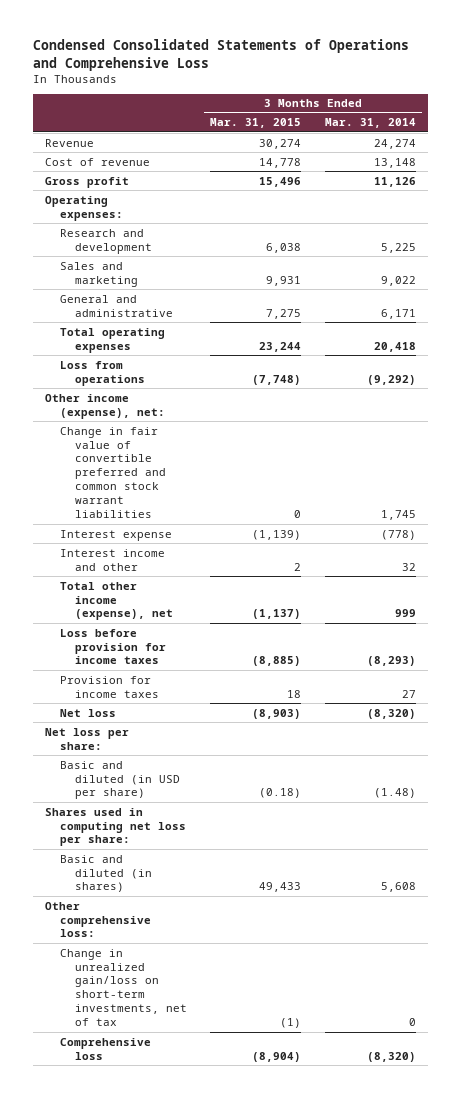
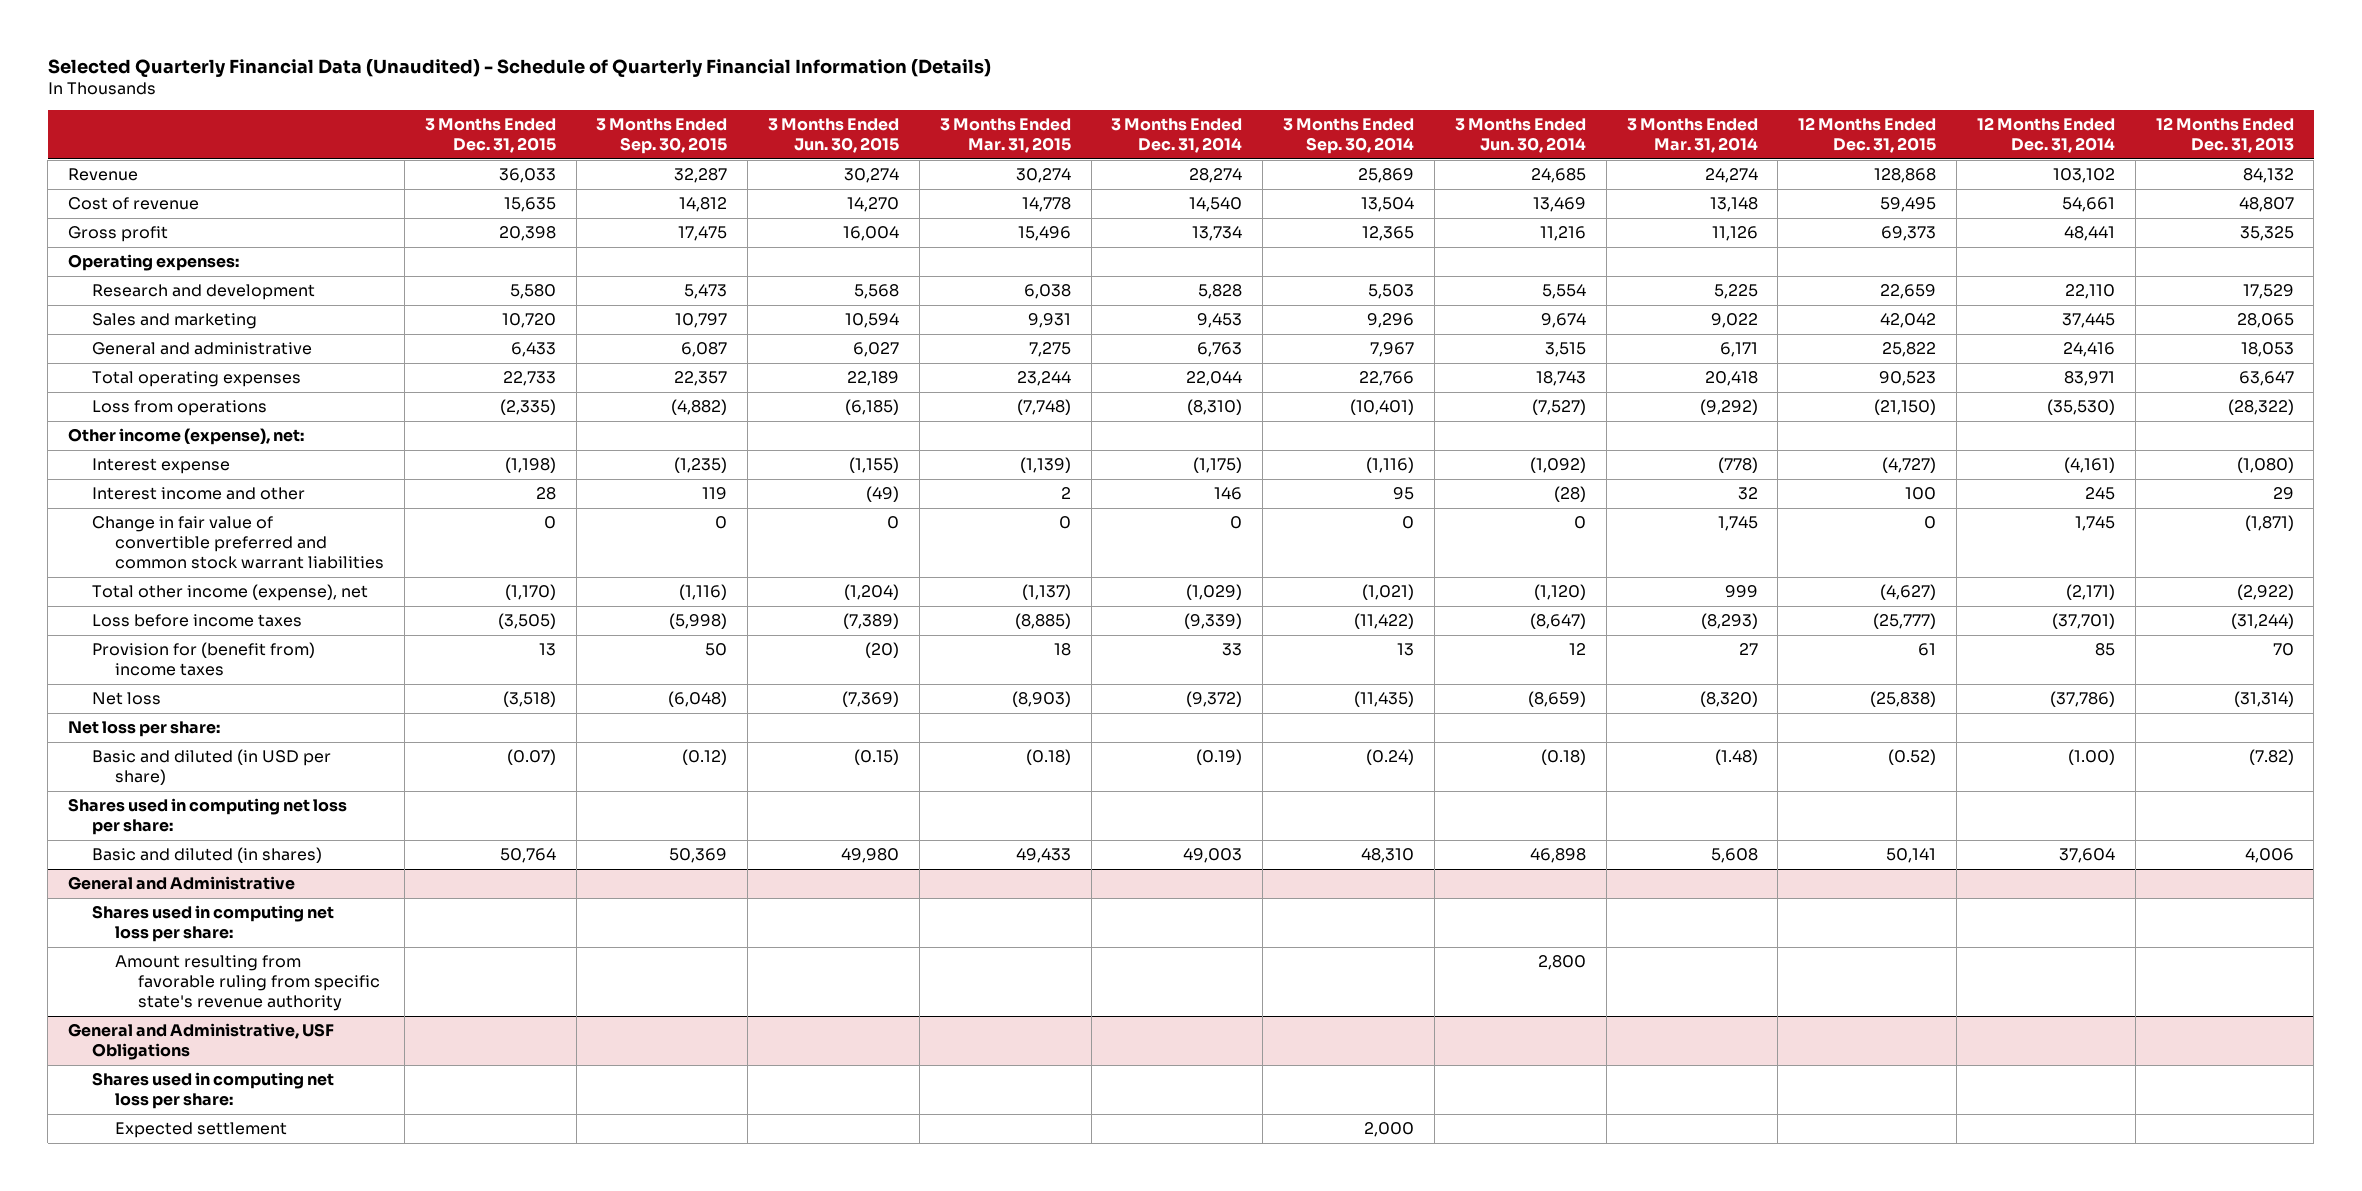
[32,39,409,71] Condensed Consolidated Statements of Operations and Comprehensive Loss -> [47,58,991,77] Selected Quarterly Financial Data (Unaudited) - Schedule of Quarterly Financial Information (Details)
none -> [424,118,556,154] 3 Months Ended Dec. 31, 2015
none -> [596,118,728,155] 3 Months Ended Sep. 30, 2015
none -> [768,118,900,154] 3 Months Ended Jun. 30, 2015
none -> [1111,118,1243,154] 3 Months Ended Dec. 31, 2014
none -> [1283,118,1415,155] 3 Months Ended Sep. 30, 2014
none -> [1454,118,1586,154] 3 Months Ended Jun. 30, 2014
none -> [1798,117,1937,154] 12 Months Ended Dec. 31, 2015
none -> [1976,117,2115,154] 12 Months Ended Dec. 31, 2014
none -> [2155,117,2294,154] 12 Months Ended Dec. 31, 2013
[59,426,166,519] Change in fair value of convertible preferred and common stock warrant liabilities -> [91,516,385,570] Change in fair value of convertible preferred and common stock warrant liabilities
[59,628,166,665] Loss before provision for income taxes -> [91,614,302,628] Loss before income taxes
[59,675,159,698] Provision for income taxes -> [91,642,315,677] Provision for (benefit from) income taxes
[44,901,151,938] Other comprehensive loss: -> none
[59,948,187,1027] Change in unrealized gain/loss on short-term investments, net of tax -> none
[59,1037,151,1060] Comprehensive loss -> none
none -> [68,876,296,891] General and Administrative
none -> [91,905,334,943] Shares used in computing net loss per share:
none -> [115,955,381,1012] Amount resulting from favorable ruling from specific state's revenue authority
none -> [68,1023,335,1061] General and Administrative, USF Obligations
none -> [91,1072,334,1110] Shares used in computing net loss per share:
none -> [115,1122,288,1139] Expected settlement

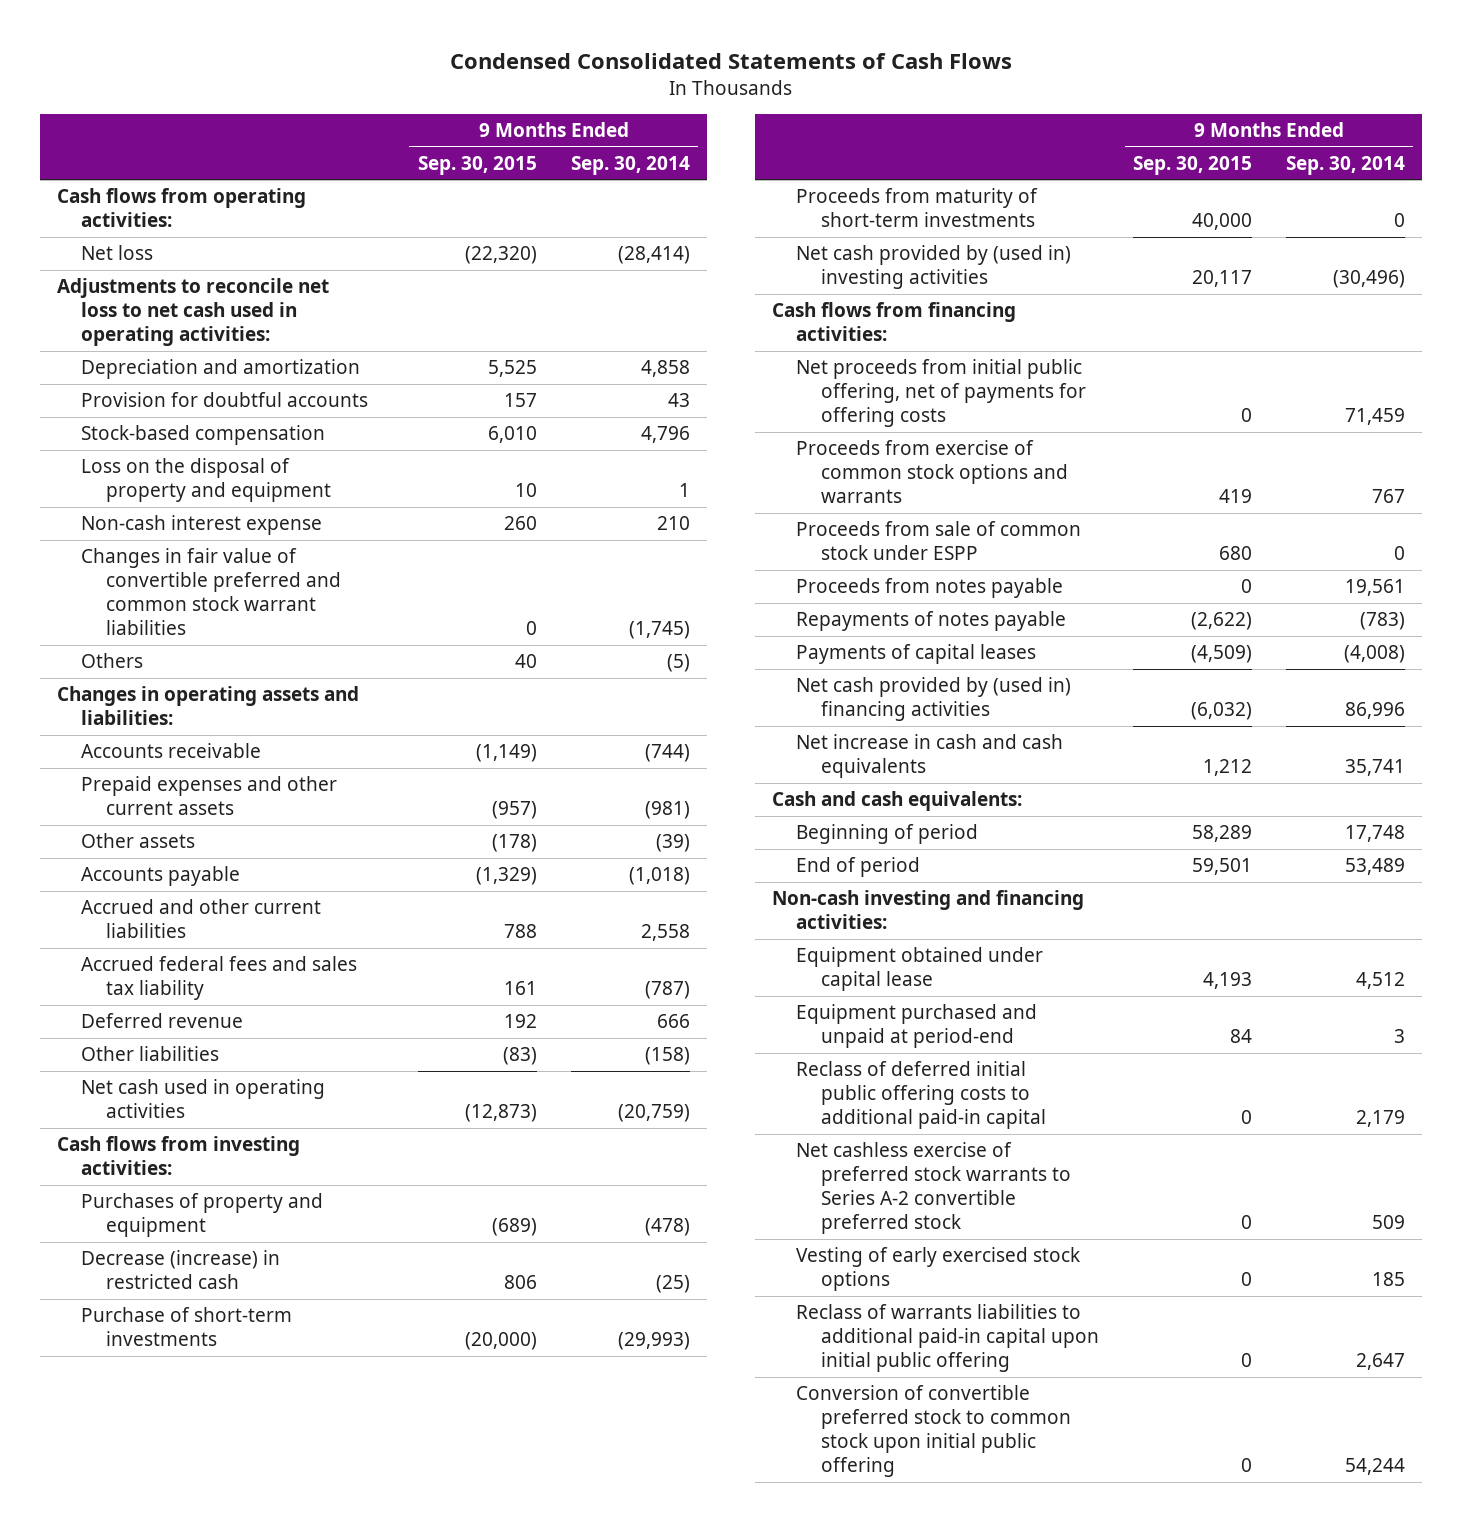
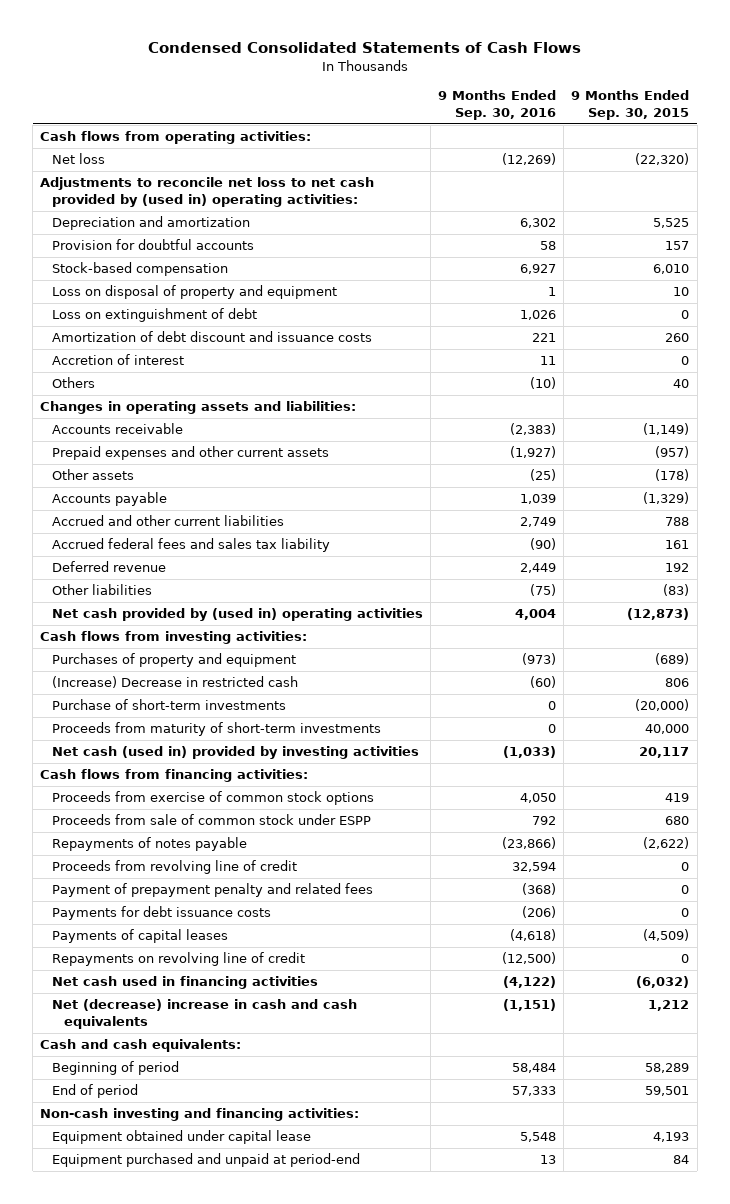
[570,156,690,176] Sep. 30, 2014 -> none
none -> [438,90,557,121] 9 Months Ended Sep. 30, 2016
[56,278,329,347] Adjustments to reconcile net loss to net cash used in operating activities: -> [40,177,375,208] Adjustments to reconcile net loss to net cash provided by (used in) operating activities:
[81,548,342,636] Changes in fair value of convertible preferred and common stock warrant liabilities -> none
[81,458,332,503] Loss on the disposal of property and equipment -> [52,285,338,300] Loss on disposal of property and equipment
none -> [52,308,258,323] Loss on extinguishment of debt
[81,515,323,536] Non-cash interest expense -> [52,331,373,343] Amortization of debt discount and issuance costs
none -> [52,354,185,366] Accretion of interest
[81,1079,326,1119] Net cash used in operating activities -> [52,608,424,622] Net cash provided by (used in) operating activities
[81,1250,281,1290] Decrease (increase) in restricted cash -> [52,676,299,689] (Increase) Decrease in restricted cash
[796,245,1072,290] Net cash provided by (used in) investing activities -> [52,746,420,760] Net cash (used in) provided by investing activities
[796,359,1087,428] Net proceeds from initial public offering, net of payments for offering costs -> none
[796,440,1069,504] Proceeds from exercise of common stock options and warrants -> [52,791,375,806] Proceeds from exercise of common stock options
[796,578,1064,599] Proceeds from notes payable -> none
none -> [52,860,298,875] Proceeds from revolving line of credit
none -> [52,883,374,898] Payment of prepayment penalty and related fees
none -> [52,906,272,921] Payments for debt issuance costs
none -> [52,952,306,967] Repayments on revolving line of credit
[796,677,1072,722] Net cash provided by (used in) financing activities -> [52,976,319,990] Net cash used in financing activities
[796,734,1064,779] Net increase in cash and cash equivalents -> [52,999,358,1030] Net (decrease) increase in cash and cash equivalents
[796,1061,1047,1130] Reclass of deferred initial public offering costs to additional paid-in capital -> none
[796,1142,1072,1235] Net cashless exercise of preferred stock warrants to Series A-2 convertible preferred stock -> none
[796,1247,1081,1292] Vesting of early exercised stock options -> none
[796,1304,1100,1373] Reclass of warrants liabilities to additional paid-in capital upon initial public offering -> none
[796,1385,1072,1478] Conversion of convertible preferred stock to common stock upon initial public offering -> none

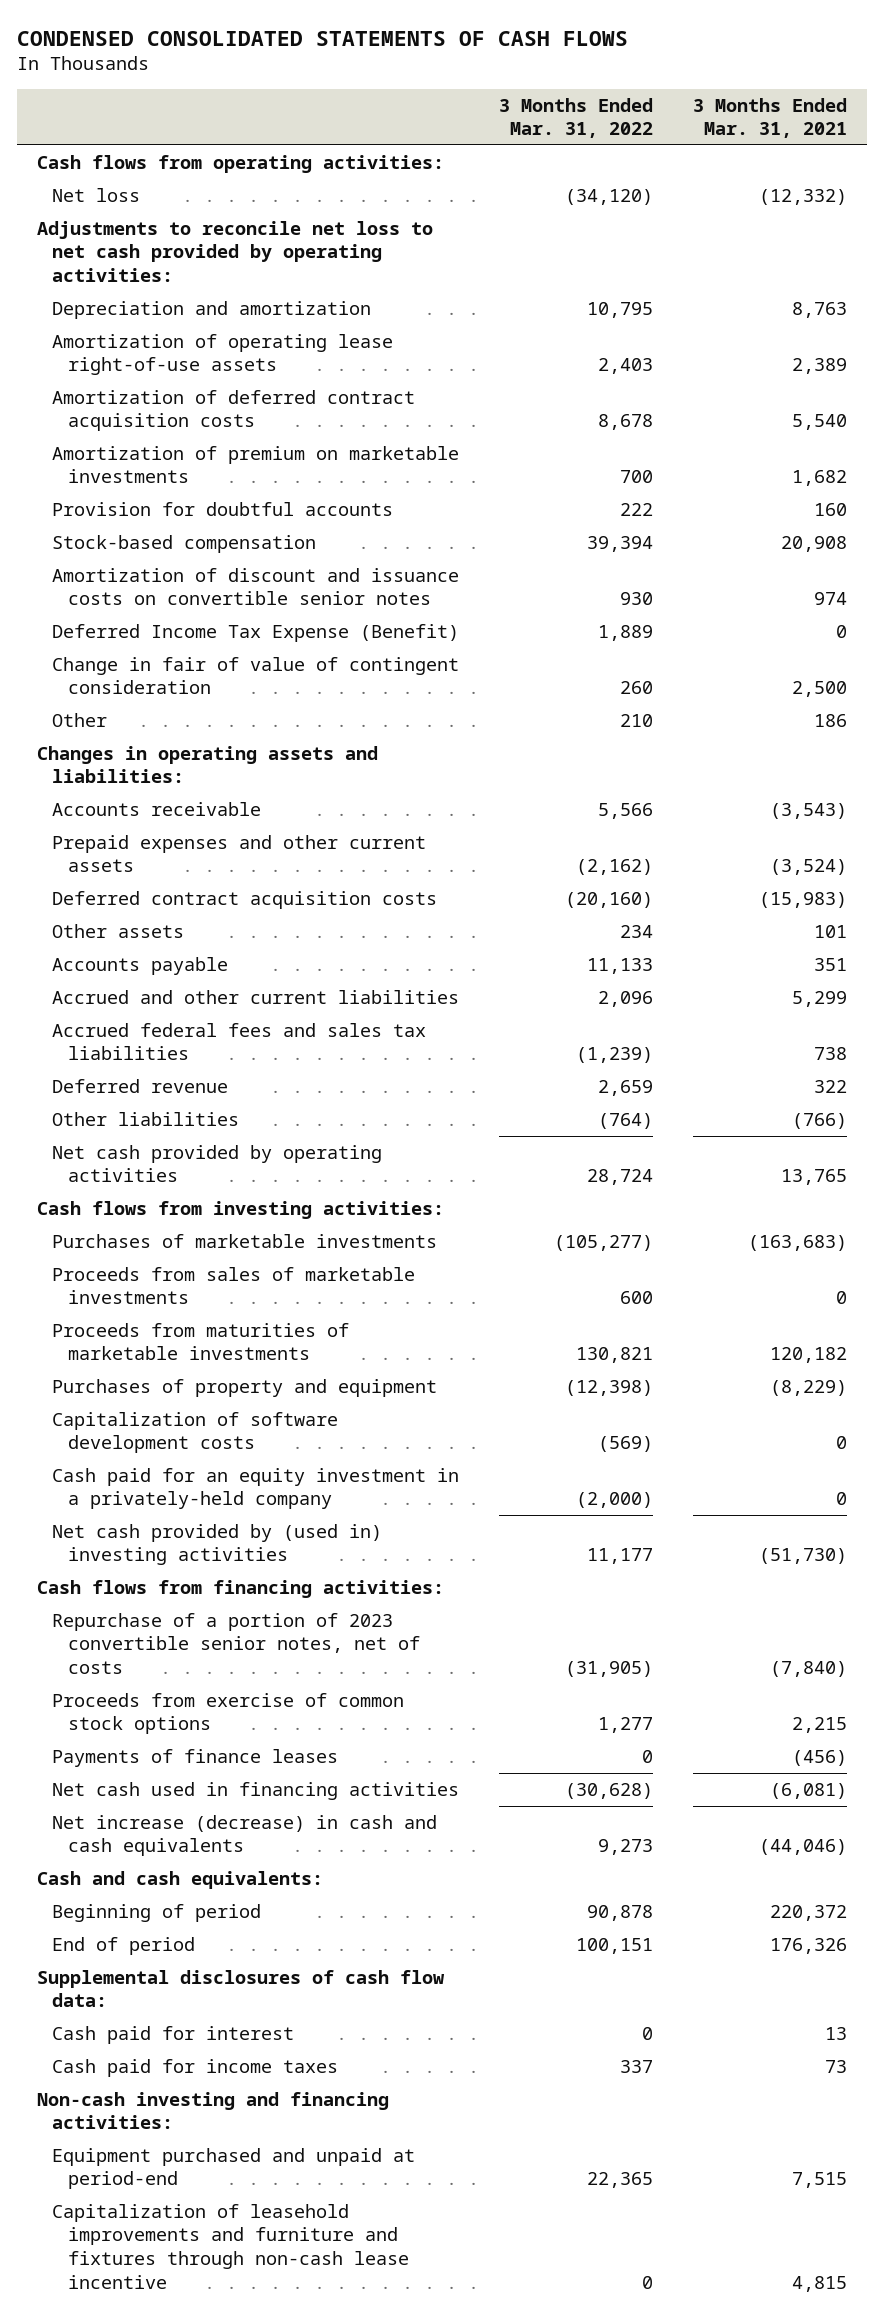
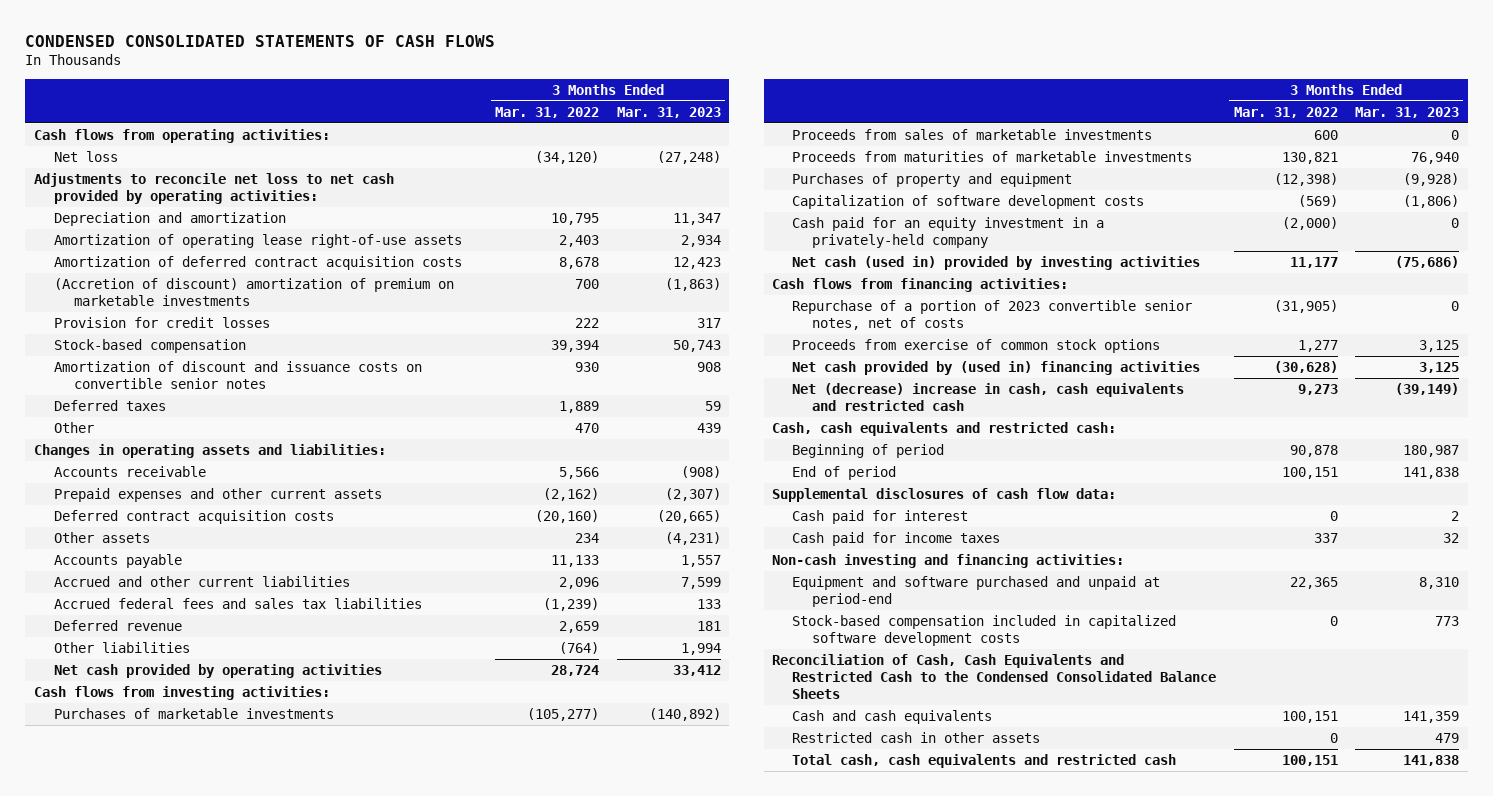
[693,97,848,139] 3 Months Ended Mar. 31, 2021 -> none
none -> [616,106,721,118] Mar. 31, 2023
[52,445,460,484] Amortization of premium on marketable investments -> [53,277,454,307] (Accretion of discount) amortization of premium on marketable investments
[52,501,394,516] Provision for doubtful accounts -> [53,316,270,328] Provision for credit losses
[52,656,460,695] Change in fair of value of contingent consideration -> none
[52,623,460,642] Deferred Income Tax Expense (Benefit) -> [53,399,166,411] Deferred taxes
[620,713,654,727] 210 -> [575,422,600,433] 470
[52,1523,383,1566] Net cash provided by (used in) investing activities -> [792,255,1201,270] Net cash (used in) provided by investing activities
[52,1748,339,1767] Payments of finance leases -> none
[52,1781,460,1800] Net cash used in financing activities -> [792,360,1201,375] Net cash provided by (used in) financing activities
[52,1814,438,1857] Net increase (decrease) in cash and cash equivalents -> [792,382,1185,412] Net (decrease) increase in cash, cash equivalents and restricted cash
[37,1870,324,1889] Cash and cash equivalents: -> [772,421,1117,436] Cash, cash equivalents and restricted cash:
[52,2203,409,2289] Capitalization of leasehold improvements and furniture and fixtures through non-cash lease incentive -> none
[52,2147,416,2190] Equipment purchased and unpaid at period-end -> [792,575,1161,608] Equipment and software purchased and unpaid at period-end
none -> [792,614,1177,647] Stock-based compensation included in capitalized software development costs
none -> [772,653,1217,700] Reconciliation of Cash, Cash Equivalents and Restricted Cash to the Condensed Consolidated Balance Sheets
none -> [792,709,993,724] Cash and cash equivalents
none -> [792,731,1041,743] Restricted cash in other assets
none -> [792,753,1177,768] Total cash, cash equivalents and restricted cash

